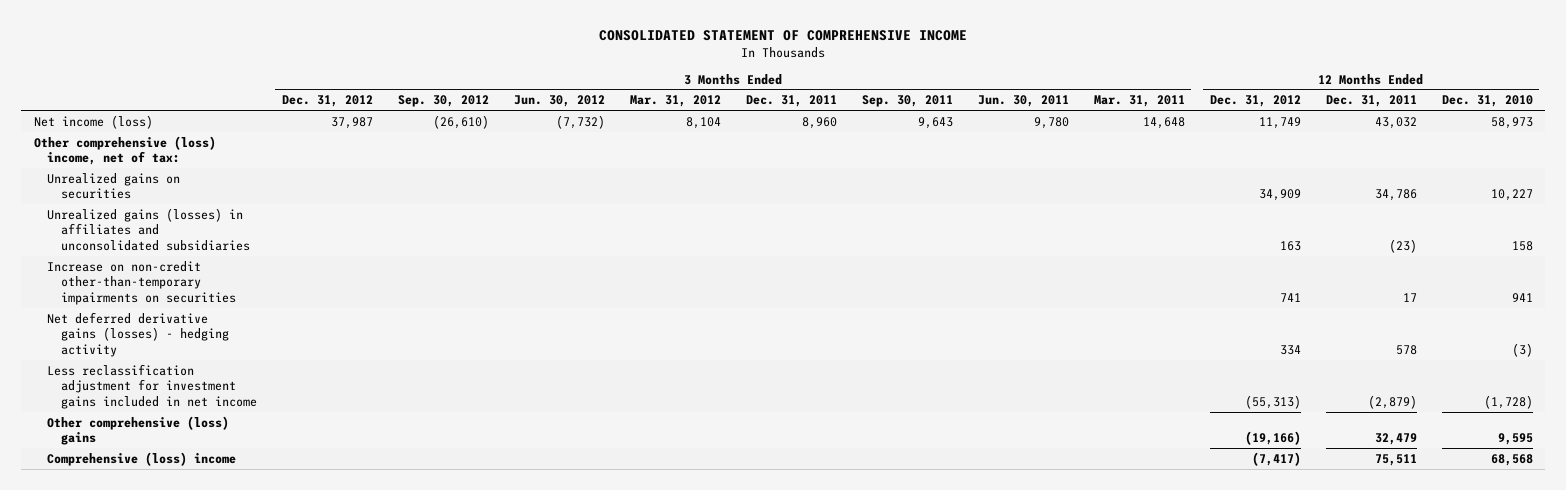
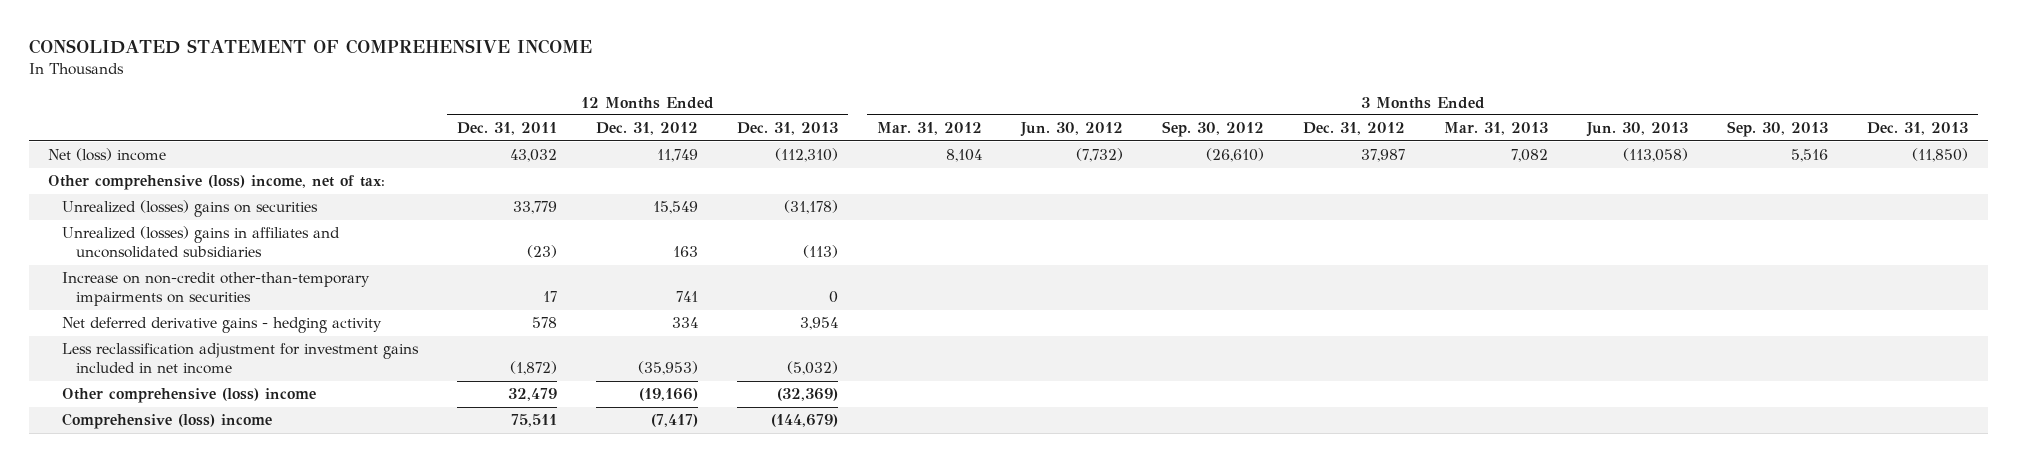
[745,95,837,108] Dec. 31, 2011 -> none
[861,95,953,108] Sep. 30, 2011 -> none
[977,95,1069,108] Jun. 30, 2011 -> none
[1093,95,1185,108] Mar. 31, 2011 -> none
[1441,95,1533,108] Dec. 31, 2010 -> none
none -> [737,122,839,136] Dec. 31, 2013
none -> [1444,122,1549,136] Mar. 31, 2013
none -> [1586,122,1689,138] Jun. 30, 2013
none -> [1727,121,1829,138] Sep. 30, 2013
none -> [1867,122,1969,136] Dec. 31, 2013
[33,114,153,129] Net income (loss) -> [48,148,167,162] Net (loss) income
[47,172,181,200] Unrealized gains on securities -> [62,200,319,218] Unrealized (losses) gains on securities
[1258,189,1301,202] 34,909 -> [653,201,699,215] 15,549
[1374,189,1417,202] 34,786 -> [513,201,558,215] 33,779
[47,207,250,252] Unrealized gains (losses) in affiliates and unconsolidated subsidiaries -> [62,226,341,259] Unrealized (losses) gains in affiliates and unconsolidated subsidiaries
[47,311,229,358] Net deferred derivative gains (losses) - hedging activity -> [62,317,383,334] Net deferred derivative gains - hedging activity
[1244,395,1301,410] (55,313) -> [638,361,699,376] (35,953)
[1367,395,1417,410] (2,879) -> [510,361,558,376] (1,872)
[47,415,230,446] Other comprehensive (loss) gains -> [62,388,317,404] Other comprehensive (loss) income

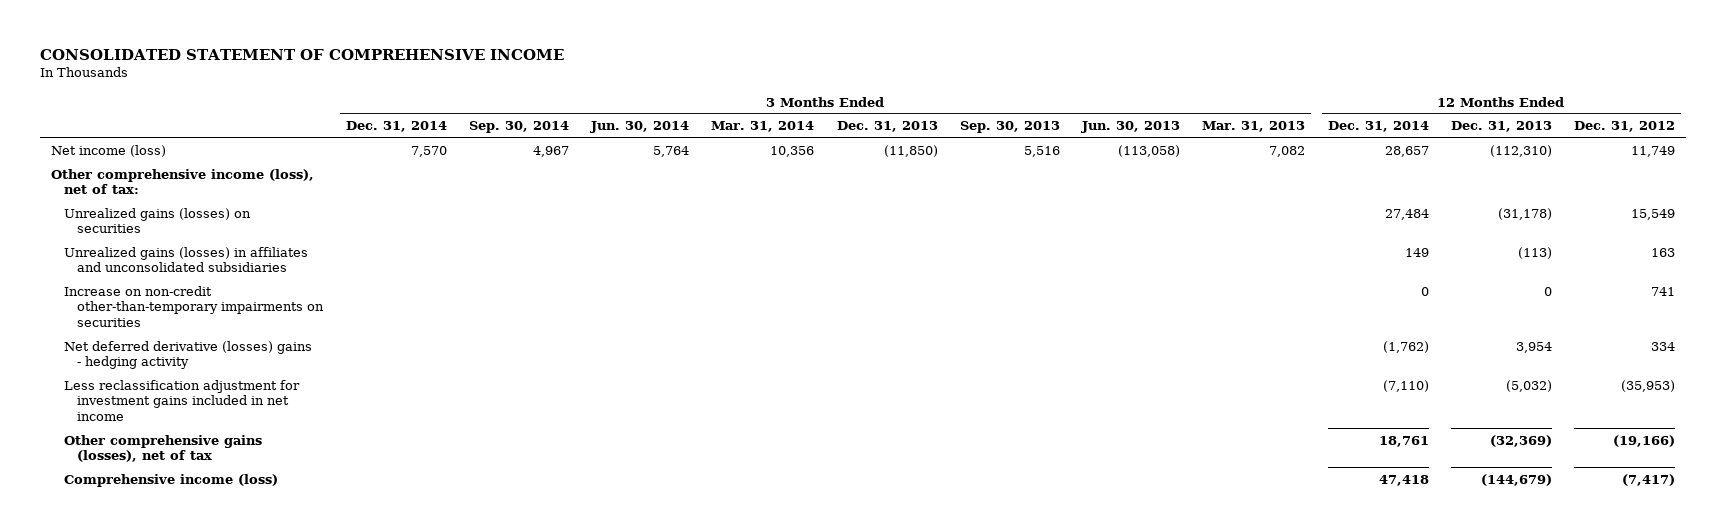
[457,122,558,136] Dec. 31, 2011 -> none
[877,122,983,136] Mar. 31, 2012 -> none
[1020,122,1124,138] Jun. 30, 2012 -> none
[1162,121,1265,138] Sep. 30, 2012 -> none
[1303,122,1406,136] Dec. 31, 2012 -> none
none -> [345,121,447,133] Dec. 31, 2014
none -> [468,121,569,134] Sep. 30, 2014
none -> [590,121,690,134] Jun. 30, 2014
none -> [711,121,815,133] Mar. 31, 2014
none -> [1327,121,1429,133] Dec. 31, 2014
[48,148,167,162] Net (loss) income -> [50,144,166,157] Net income (loss)
[48,175,386,191] Other comprehensive (loss) income, net of tax: -> [50,168,314,195] Other comprehensive income (loss), net of tax:
[62,200,319,218] Unrealized (losses) gains on securities -> [64,207,252,234] Unrealized gains (losses) on securities
[62,226,341,259] Unrealized (losses) gains in affiliates and unconsolidated subsidiaries -> [64,246,309,273] Unrealized gains (losses) in affiliates and unconsolidated subsidiaries
[62,317,383,334] Net deferred derivative gains - hedging activity -> [64,340,313,370] Net deferred derivative (losses) gains - hedging activity
[62,388,317,404] Other comprehensive (loss) income -> [64,434,263,463] Other comprehensive gains (losses), net of tax
[62,413,273,430] Comprehensive (loss) income -> [64,473,279,487] Comprehensive income (loss)

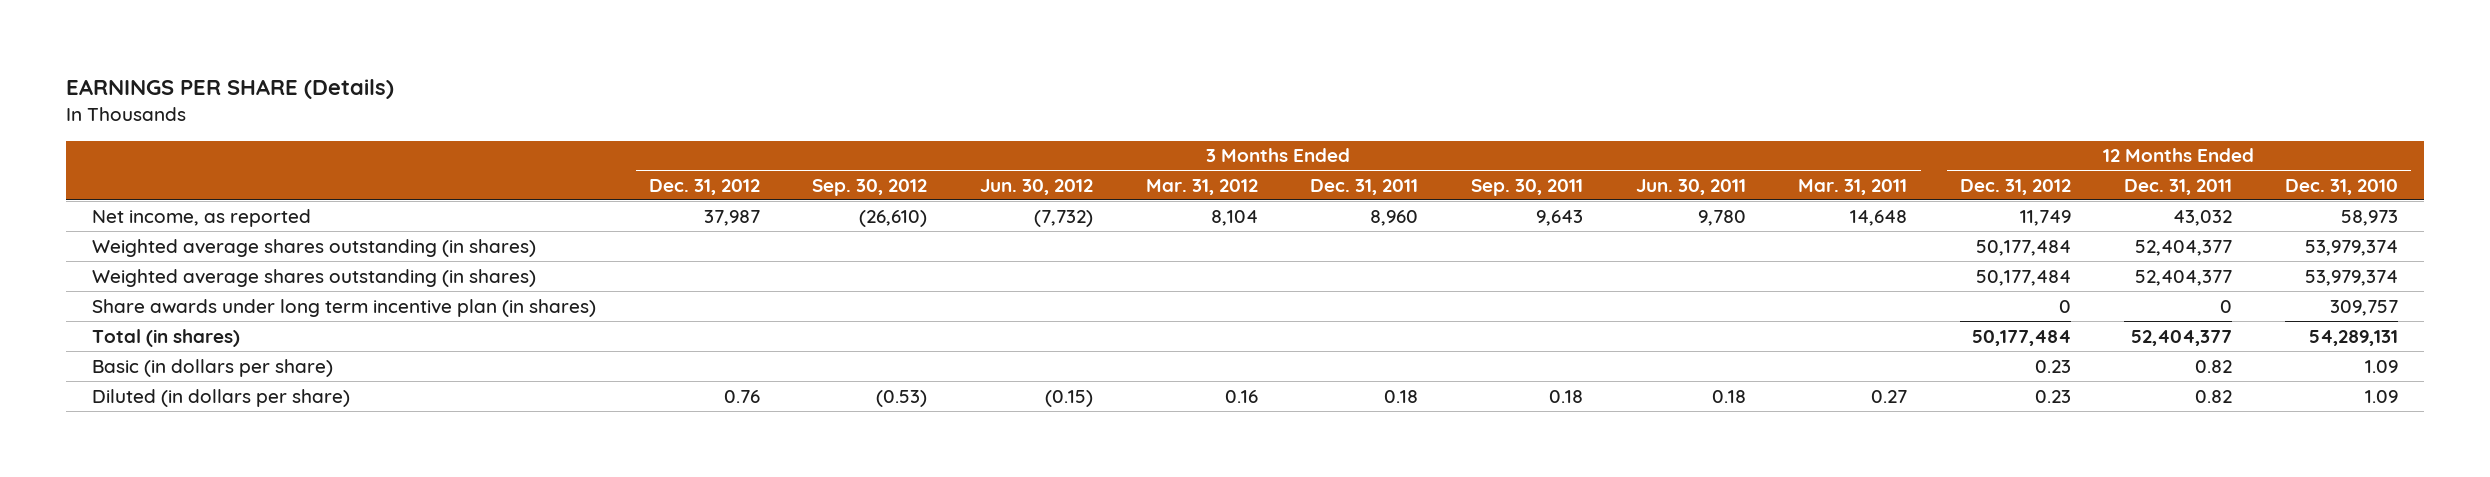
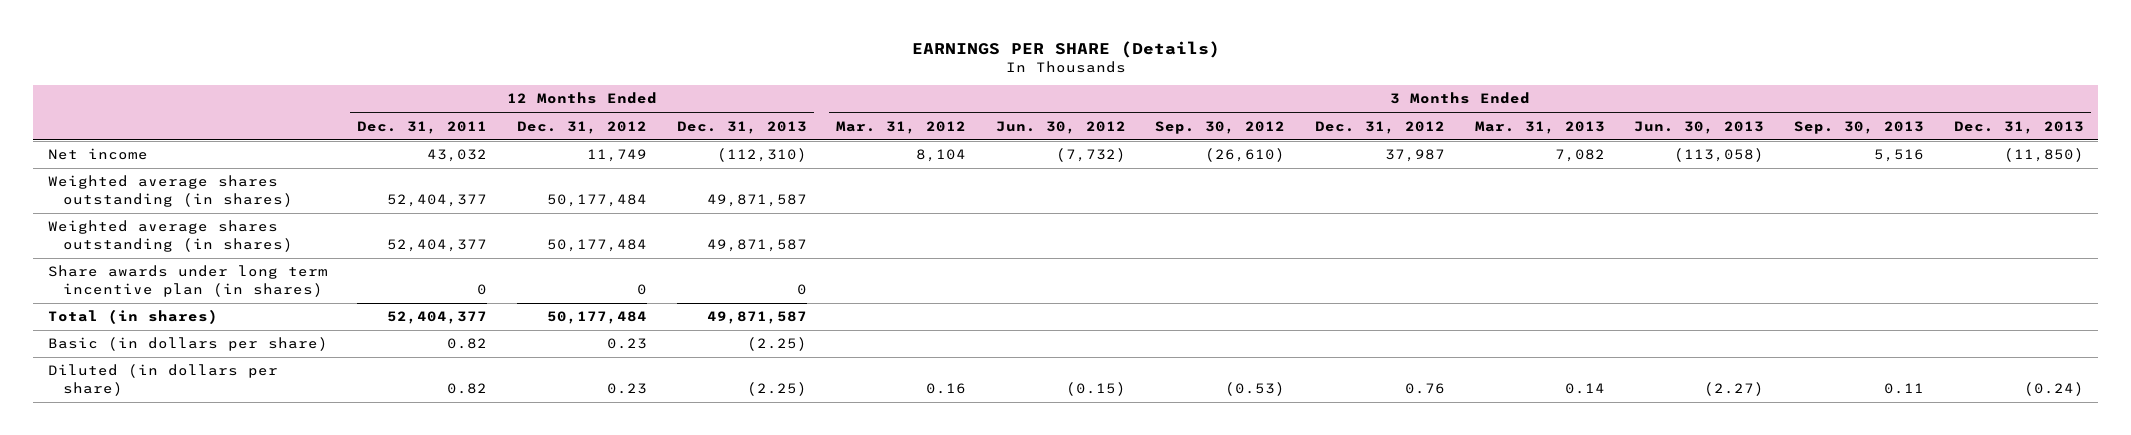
[1310,178,1419,195] Dec. 31, 2011 -> none
[1471,178,1584,196] Sep. 30, 2011 -> none
[1635,178,1746,195] Jun. 30, 2011 -> none
[1798,178,1908,195] Mar. 31, 2011 -> none
[2284,178,2398,195] Dec. 31, 2010 -> none
none -> [676,120,807,134] Dec. 31, 2013
none -> [1474,120,1605,134] Mar. 31, 2013
none -> [1634,120,1765,134] Jun. 30, 2013
none -> [1793,120,1924,134] Sep. 30, 2013
none -> [1953,120,2084,134] Dec. 31, 2013
[92,208,312,227] Net income, as reported -> [47,148,148,161] Net income

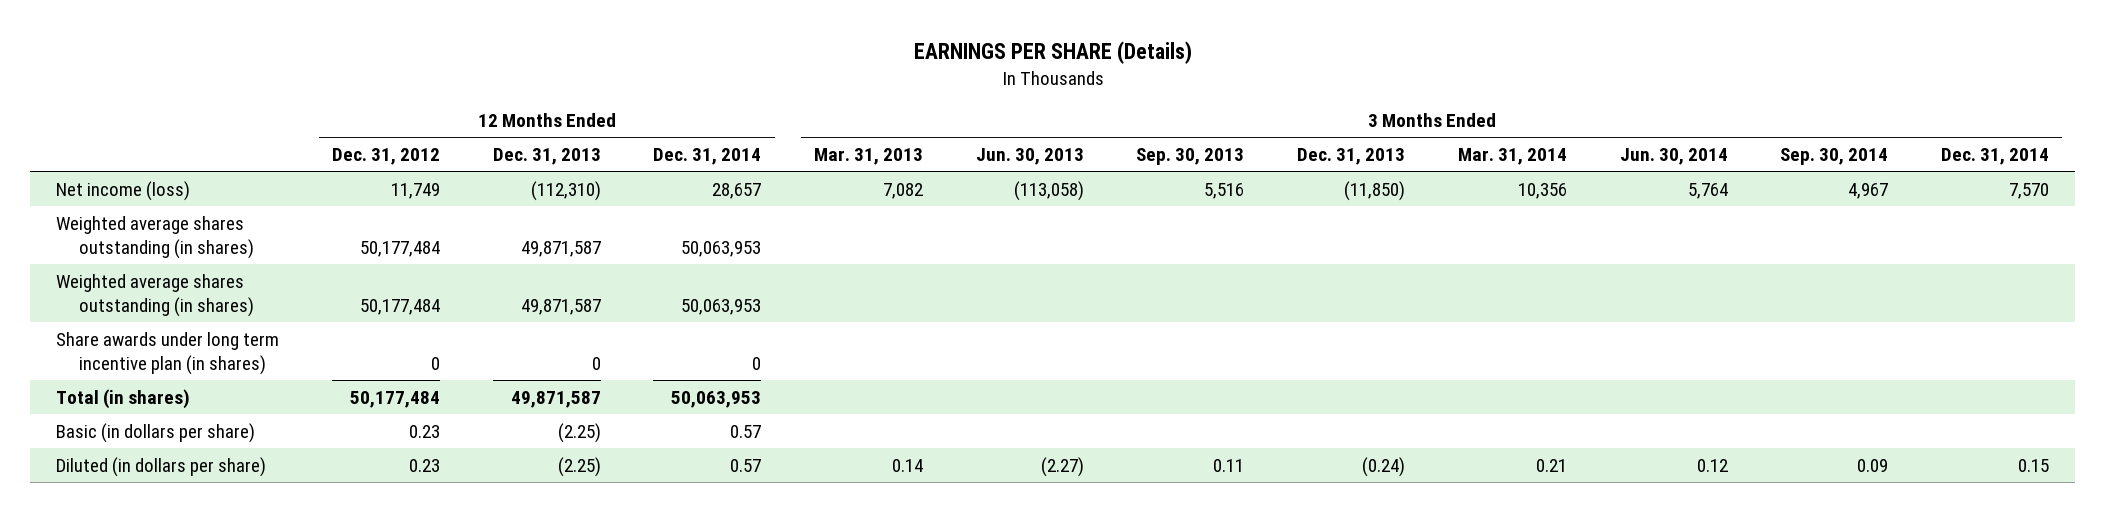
[357,120,488,134] Dec. 31, 2011 -> none
[836,120,967,134] Mar. 31, 2012 -> none
[995,120,1126,134] Jun. 30, 2012 -> none
[1155,120,1286,134] Sep. 30, 2012 -> none
[1315,120,1446,134] Dec. 31, 2012 -> none
none -> [653,148,762,166] Dec. 31, 2014
none -> [1457,148,1567,166] Mar. 31, 2014
none -> [1619,148,1728,166] Jun. 30, 2014
none -> [1780,148,1889,166] Sep. 30, 2014
none -> [1941,148,2050,166] Dec. 31, 2014
[47,148,148,161] Net income -> [56,180,191,201] Net income (loss)

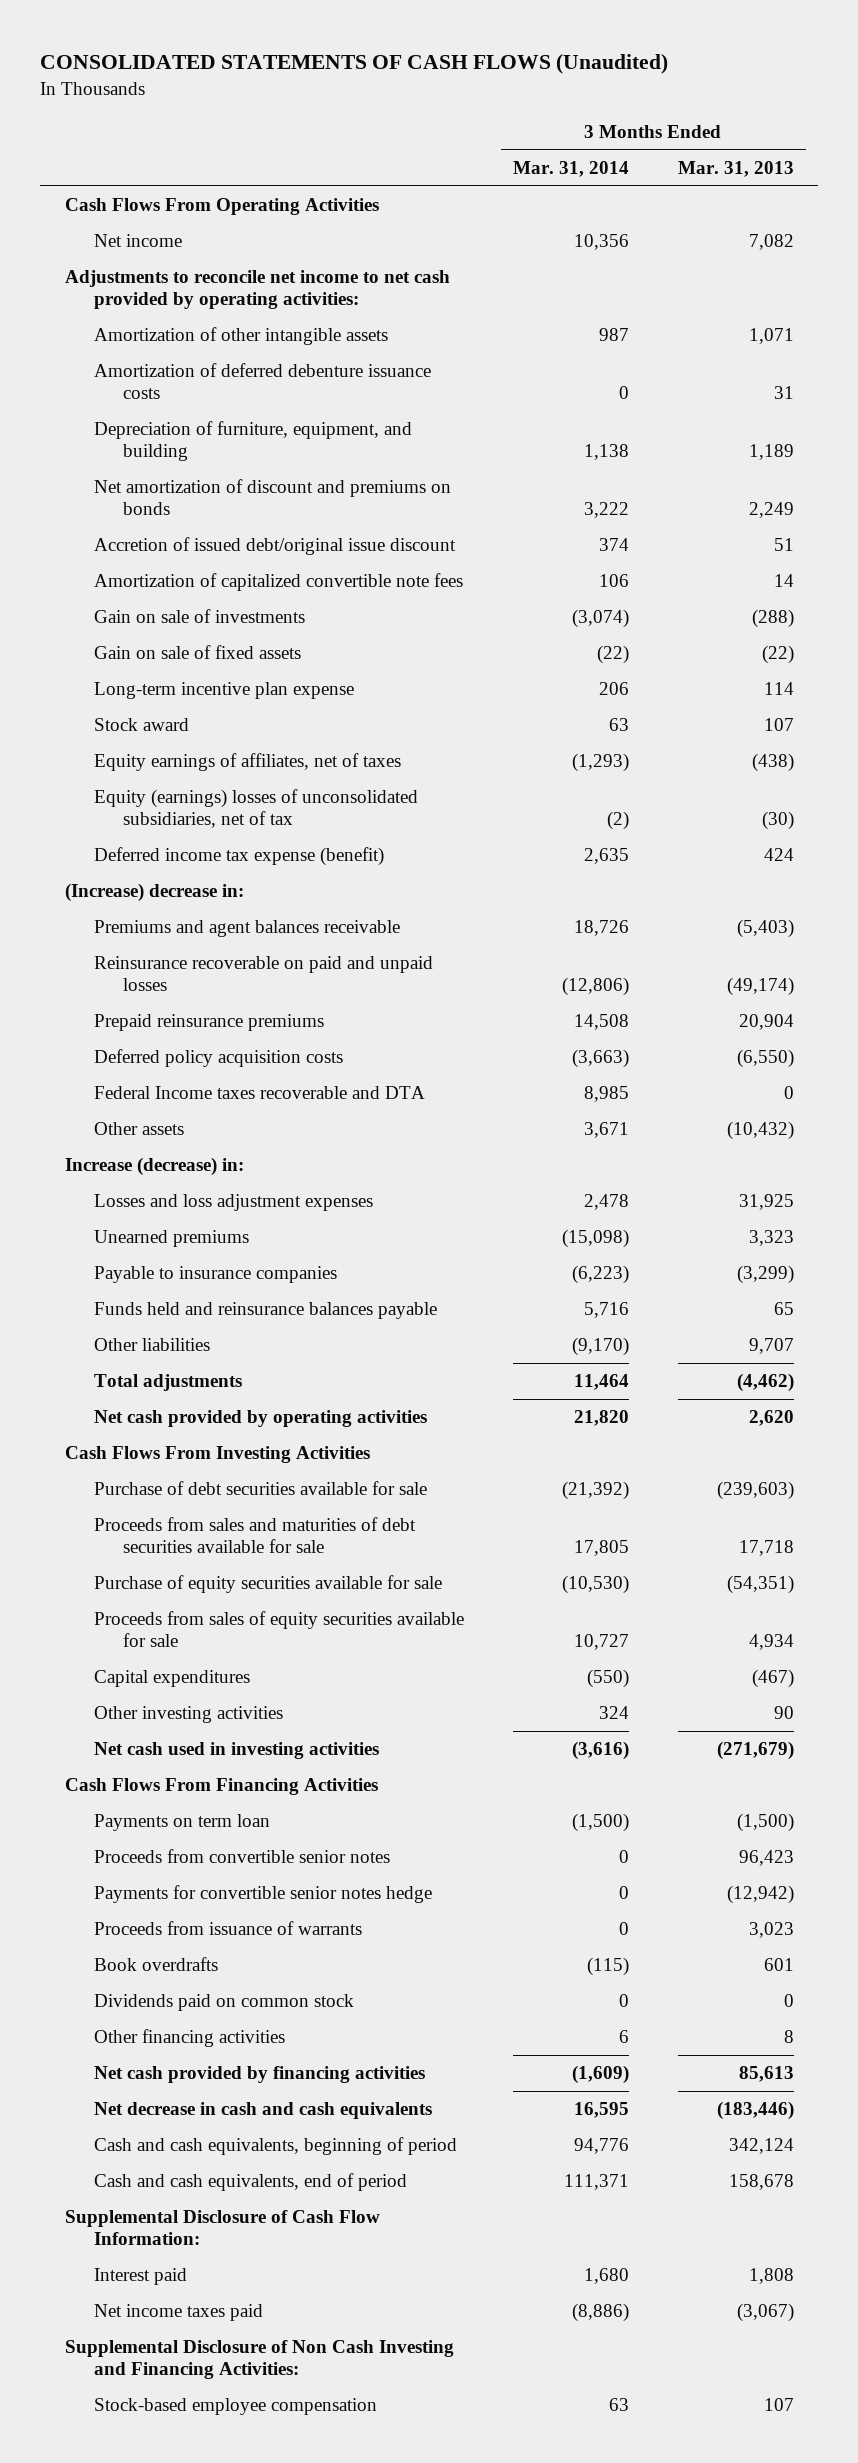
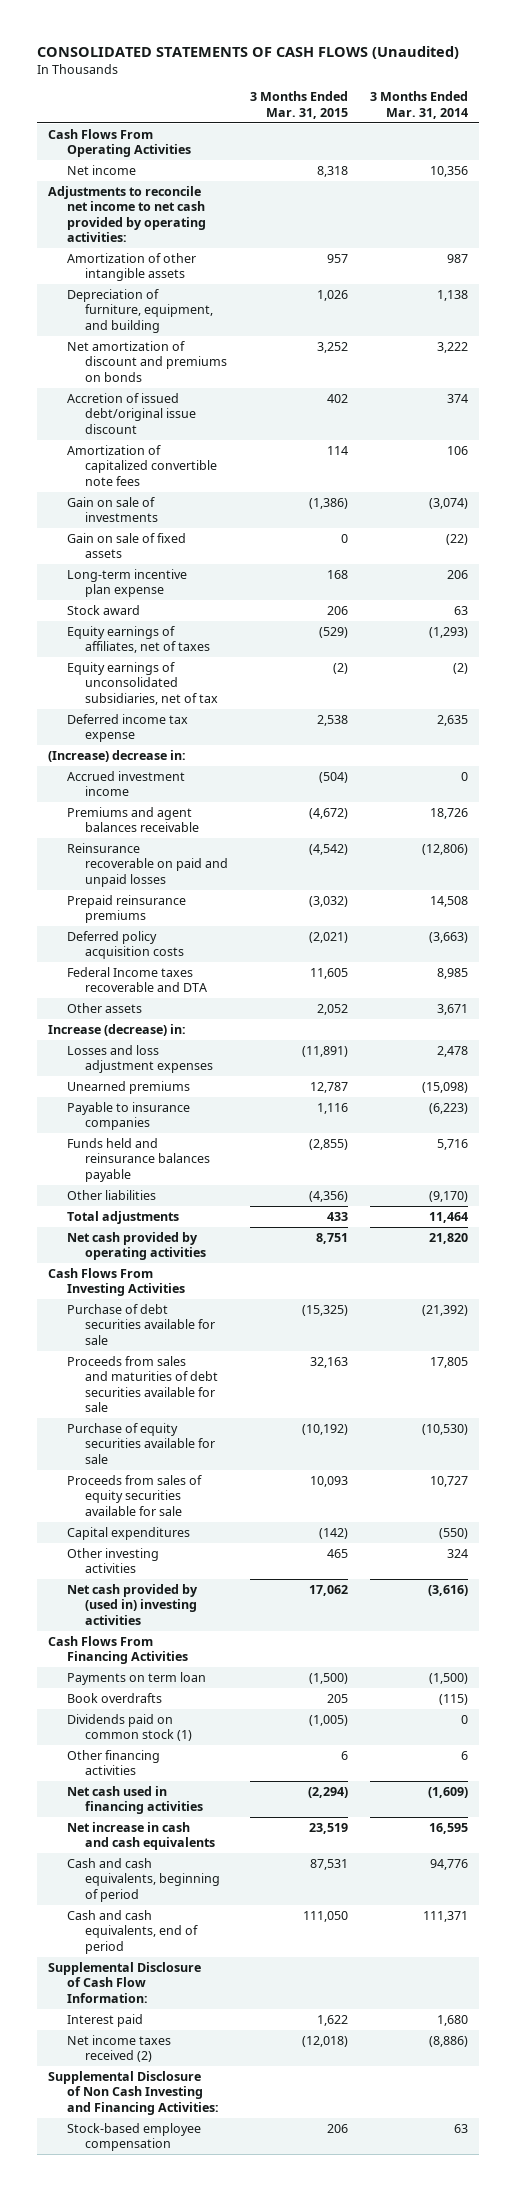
[677,160,794,177] Mar. 31, 2013 -> none
none -> [250,91,349,119] 3 Months Ended Mar. 31, 2015
[93,363,431,399] Amortization of deferred debenture issuance costs -> none
[93,789,418,828] Equity (earnings) losses of unconsolidated subsidiaries, net of tax -> [66,661,219,705] Equity earnings of unconsolidated subsidiaries, net of tax
[93,847,384,867] Deferred income tax expense (benefit) -> [66,713,188,743] Deferred income tax expense
none -> [66,770,185,797] Accrued investment income
[93,1742,379,1760] Net cash used in investing activities -> [66,1583,198,1625] Net cash provided by (used in) investing activities
[93,1849,390,1864] Proceeds from convertible senior notes -> none
[93,1885,432,1904] Payments for convertible senior notes hedge -> none
[93,1921,362,1936] Proceeds from issuance of warrants -> none
[93,1994,354,2012] Dividends paid on common stock -> [66,1713,193,1742] Dividends paid on common stock (1)
[93,2066,425,2084] Net cash provided by financing activities -> [66,1785,204,1815] Net cash used in financing activities
[93,2102,432,2120] Net decrease in cash and cash equivalents -> [66,1821,216,1851] Net increase in cash and cash equivalents
[93,2304,263,2322] Net income taxes paid -> [66,2034,171,2063] Net income taxes received (2)

